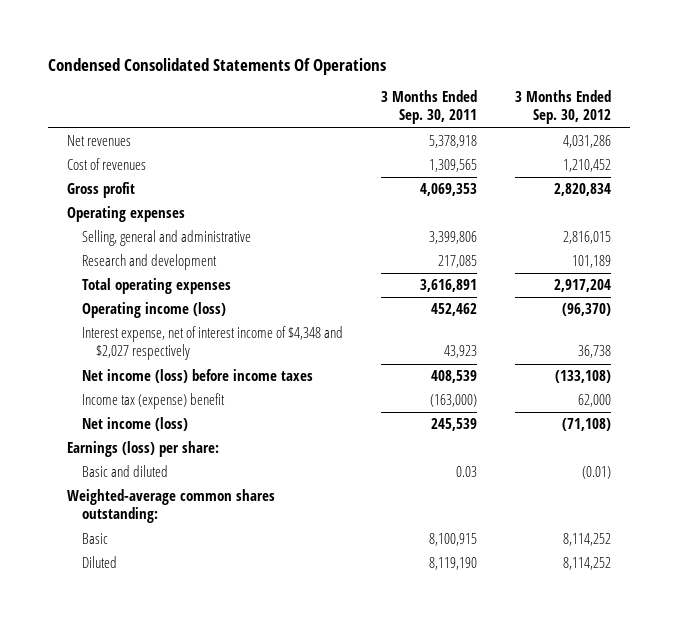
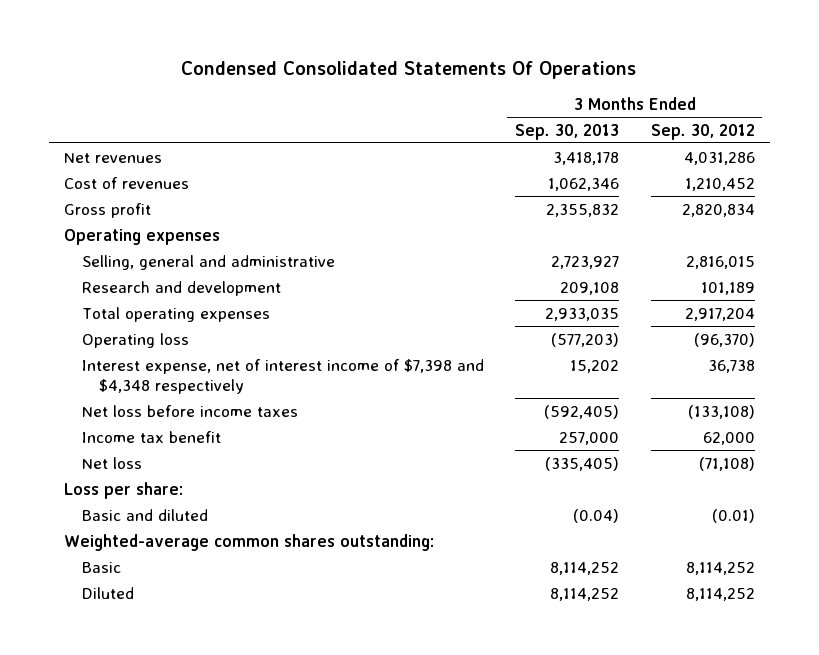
[380,90,477,125] 3 Months Ended Sep. 30, 2011 -> none
none -> [515,123,620,140] Sep. 30, 2013
[81,302,226,319] Operating income (loss) -> [81,332,189,348] Operating loss
[81,326,343,361] Interest expense, net of interest income of $4,348 and $2,027 respectively -> [81,358,484,395] Interest expense, net of interest income of $7,398 and $4,348 respectively
[81,369,313,384] Net income (loss) before income taxes -> [81,404,298,417] Net loss before income taxes
[81,393,225,410] Income tax (expense) benefit -> [81,430,221,443] Income tax benefit
[81,417,188,432] Net income (loss) -> [81,456,142,469] Net loss
[67,441,220,458] Earnings (loss) per share: -> [64,481,184,499] Loss per share:

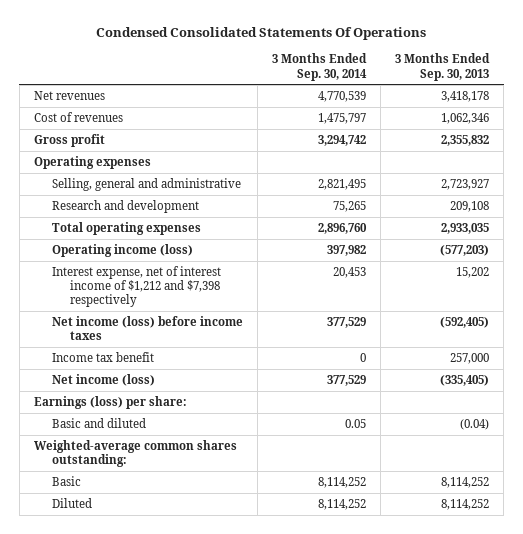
[650,123,755,140] Sep. 30, 2012 -> none
none -> [272,53,368,81] 3 Months Ended Sep. 30, 2014
[81,332,189,348] Operating loss -> [51,243,193,257] Operating income (loss)
[81,358,484,395] Interest expense, net of interest income of $7,398 and $4,348 respectively -> [51,265,221,308] Interest expense, net of interest income of $1,212 and $7,398 respectively
[81,404,298,417] Net loss before income taxes -> [51,315,243,341] Net income (loss) before income taxes
[81,456,142,469] Net loss -> [51,373,155,386] Net income (loss)
[64,481,184,499] Loss per share: -> [33,395,187,409] Earnings (loss) per share:

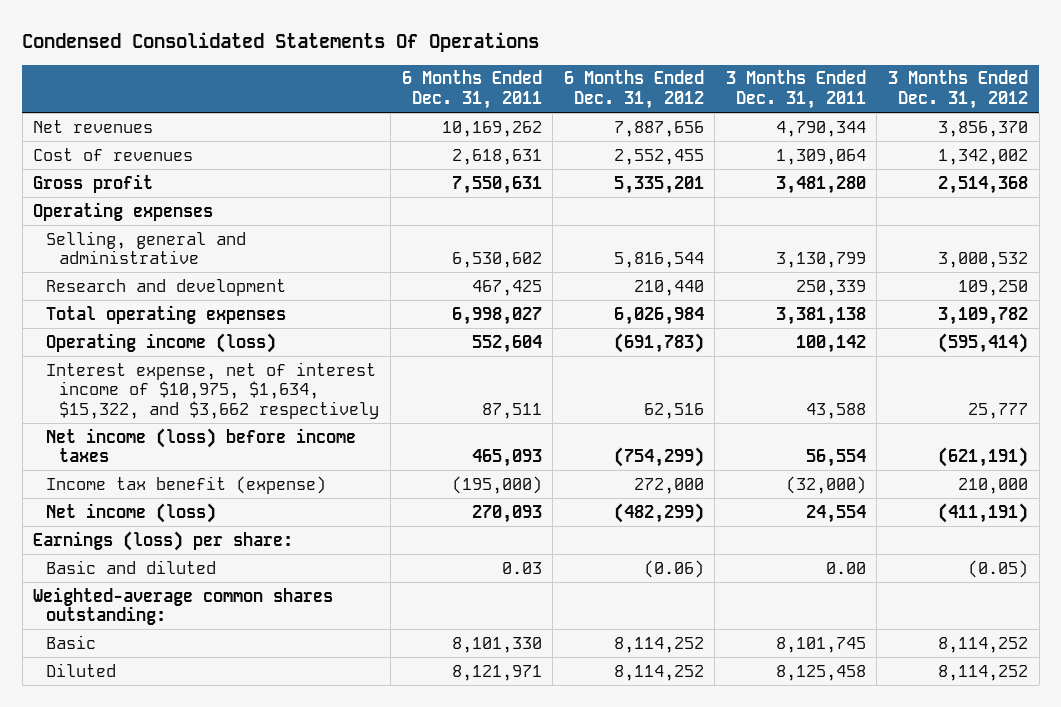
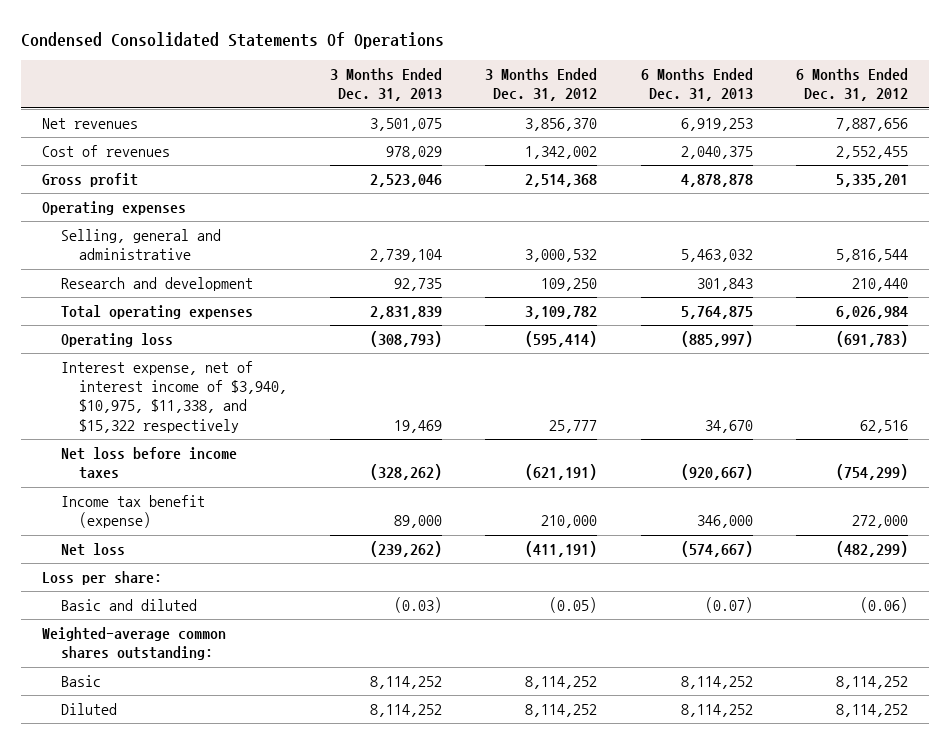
[401,70,542,109] 6 Months Ended Dec. 31, 2011 -> none
[725,70,866,109] 3 Months Ended Dec. 31, 2011 -> none
none -> [330,68,443,102] 3 Months Ended Dec. 31, 2013
none -> [640,68,753,102] 6 Months Ended Dec. 31, 2013
[46,332,277,353] Operating income (loss) -> [60,333,173,348] Operating loss
[46,361,380,419] Interest expense, net of interest income of $10,975, $1,634, $15,322, and $3,662 respectively -> [60,361,288,433] Interest expense, net of interest income of $3,940, $10,975, $11,338, and $15,322 respectively
[46,427,357,463] Net income (loss) before income taxes -> [60,447,237,480] Net loss before income taxes
[46,502,217,523] Net income (loss) -> [60,543,125,557] Net loss
[33,530,294,551] Earnings (loss) per share: -> [42,571,163,586] Loss per share:

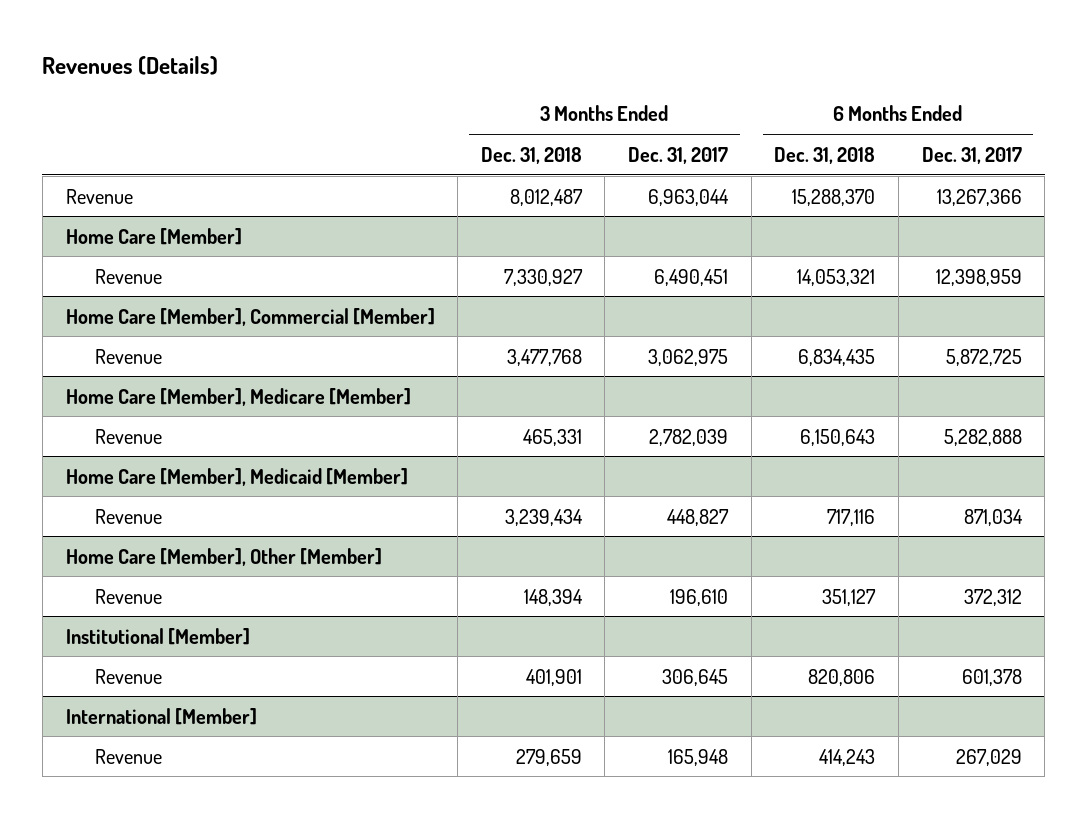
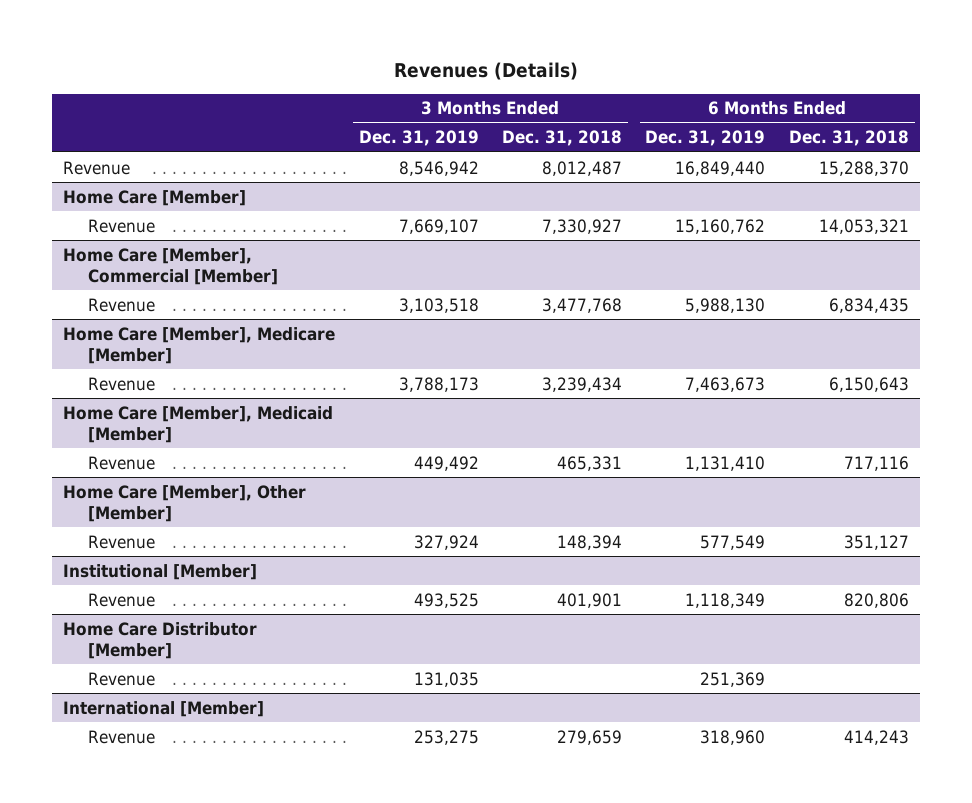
[628,146,729,164] Dec. 31, 2017 -> none
[921,146,1022,164] Dec. 31, 2017 -> none
none -> [358,130,479,147] Dec. 31, 2019
none -> [645,130,766,147] Dec. 31, 2019
[522,428,582,446] 465,331 -> [541,376,622,392] 3,239,434
[504,508,583,526] 3,239,434 -> [556,455,622,471] 465,331
none -> [63,621,258,659] Home Care Distributor [Member]
none -> [87,671,155,686] Revenue

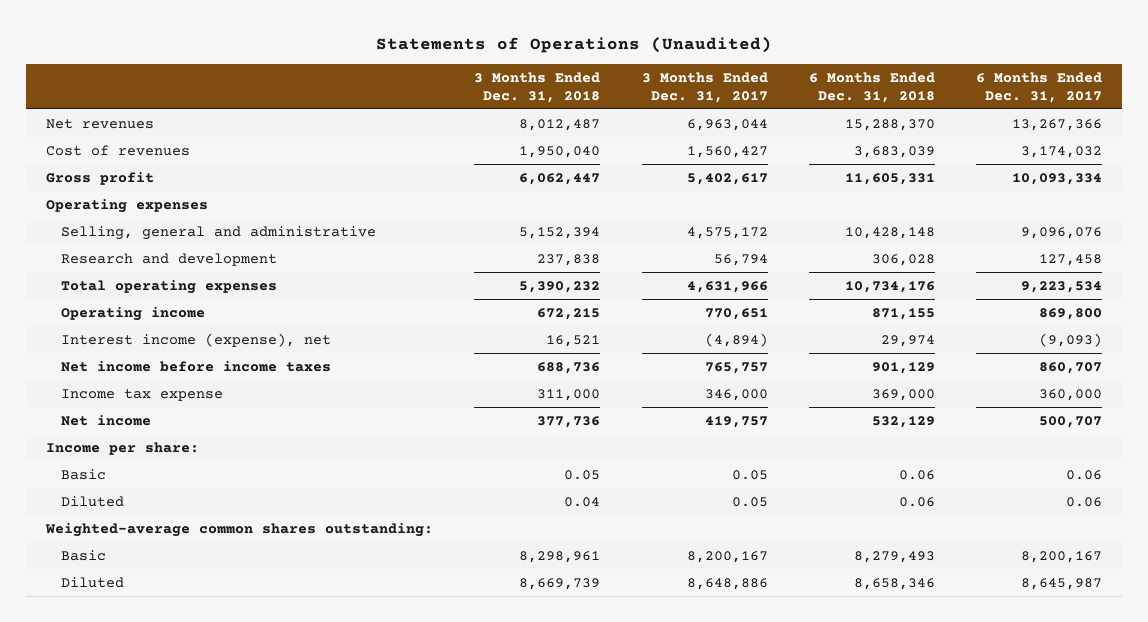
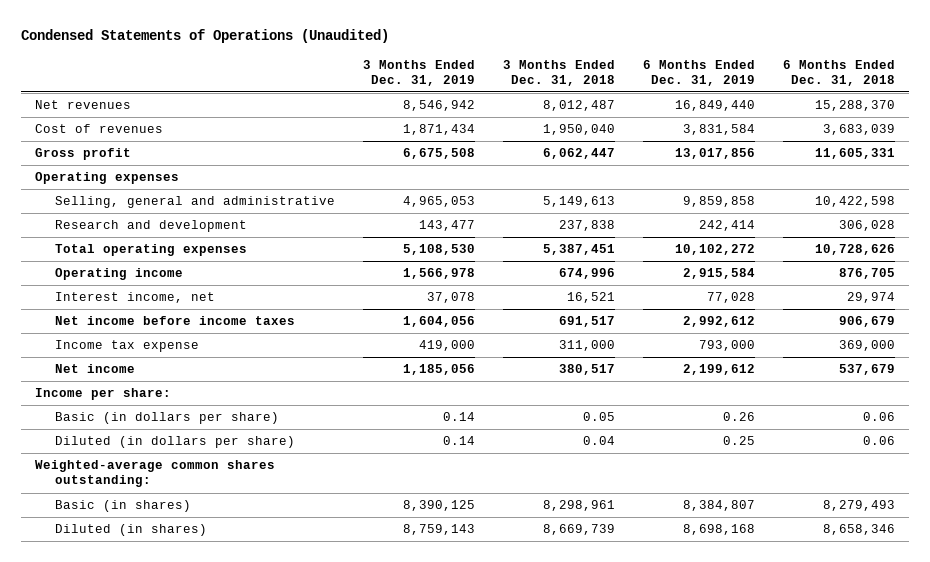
[376,37,773,54] Statements of Operations (Unaudited) -> [20,29,389,44] Condensed Statements of Operations (Unaudited)
[641,71,768,103] 3 Months Ended Dec. 31, 2017 -> none
[975,71,1102,103] 6 Months Ended Dec. 31, 2017 -> none
none -> [362,59,475,86] 3 Months Ended Dec. 31, 2019
none -> [642,59,755,86] 6 Months Ended Dec. 31, 2019
[519,226,601,239] 5,152,394 -> [542,196,615,208] 5,149,613
[844,226,935,239] 10,428,148 -> [814,196,895,208] 10,422,598
[519,280,601,293] 5,390,232 -> [542,244,615,256] 5,387,451
[844,280,935,293] 10,734,176 -> [814,244,895,256] 10,728,626
[537,307,601,320] 672,215 -> [558,268,615,280] 674,996
[871,307,935,320] 871,155 -> [838,268,895,280] 876,705
[60,332,331,347] Interest income (expense), net -> [54,292,215,304] Interest income, net
[537,361,601,374] 688,736 -> [558,316,615,328] 691,517
[871,361,935,374] 901,129 -> [838,316,895,328] 906,679
[537,415,601,428] 377,736 -> [558,364,615,376] 380,517
[871,415,935,428] 532,129 -> [838,364,895,376] 537,679
[60,468,106,480] Basic -> [54,412,279,425] Basic (in dollars per share)
[60,495,124,507] Diluted -> [54,436,295,449] Diluted (in dollars per share)
[60,549,106,561] Basic -> [54,500,191,513] Basic (in shares)
[60,576,124,588] Diluted -> [54,524,207,537] Diluted (in shares)

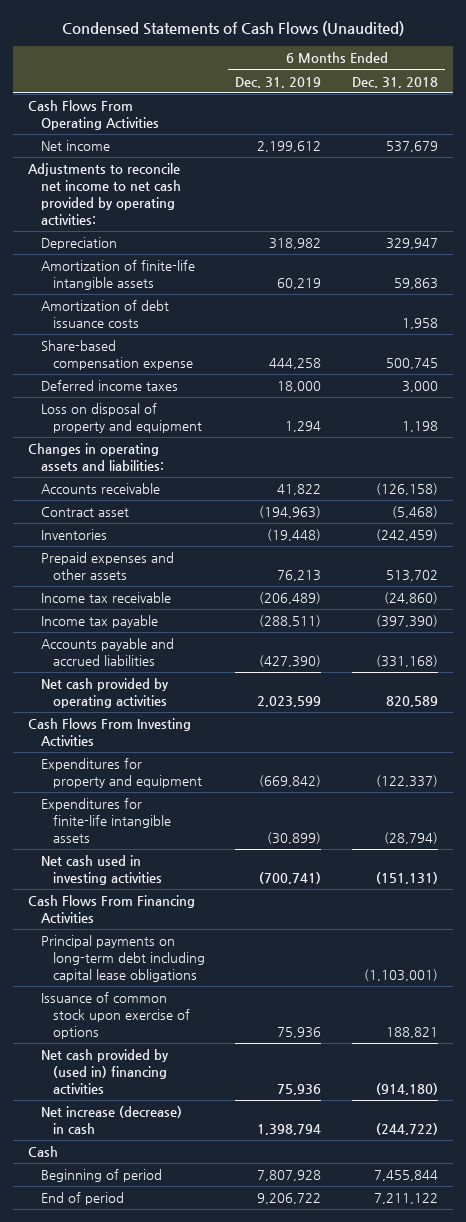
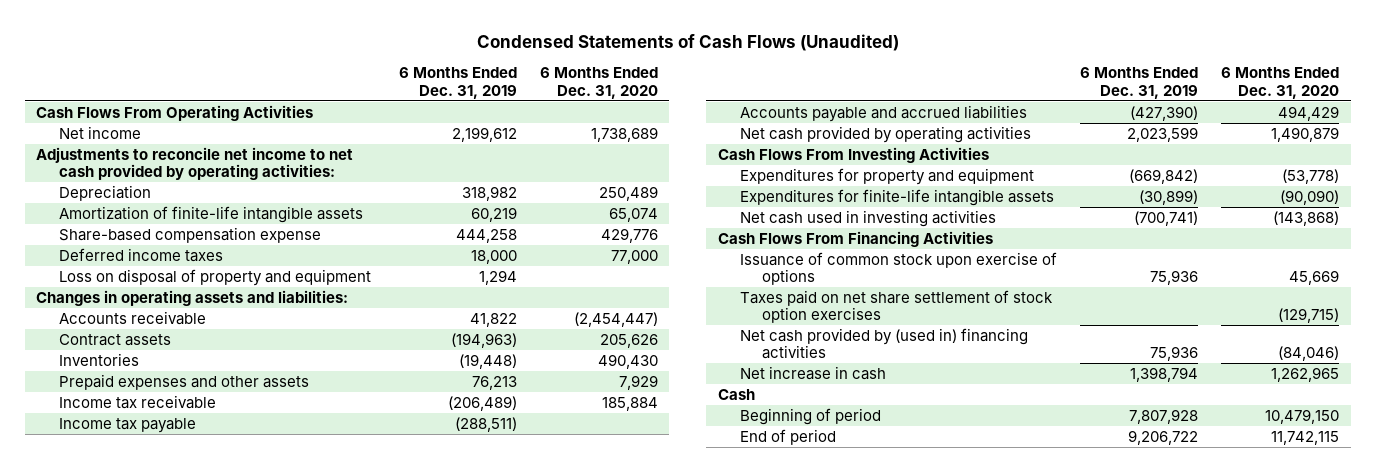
[351,76,438,88] Dec. 31, 2018 -> none
none -> [539,67,658,99] 6 Months Ended Dec. 31, 2020
[40,300,169,329] Amortization of debt issuance costs -> none
[40,507,129,518] Contract asset -> [58,333,171,346] Contract assets
[40,935,206,982] Principal payments on long-term debt including capital lease obligations -> none
none -> [740,289,1054,324] Taxes paid on net share settlement of stock option exercises
[40,1106,182,1135] Net increase (decrease) in cash -> [740,365,887,380] Net increase in cash

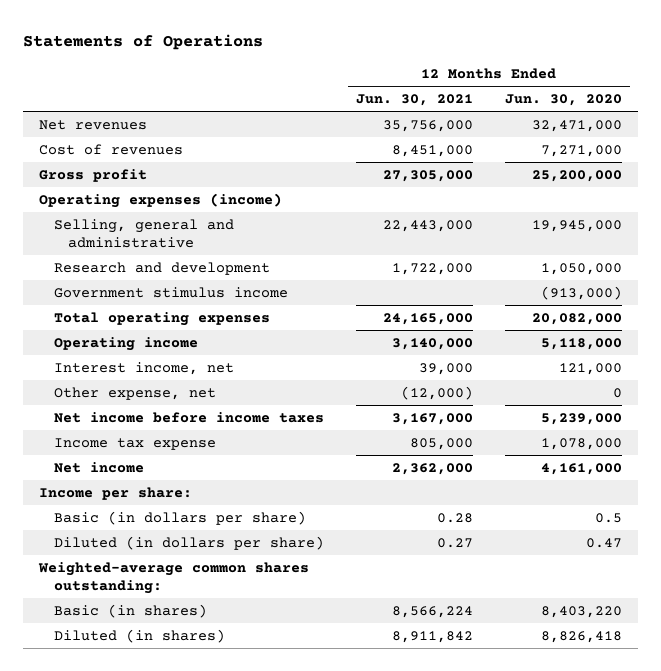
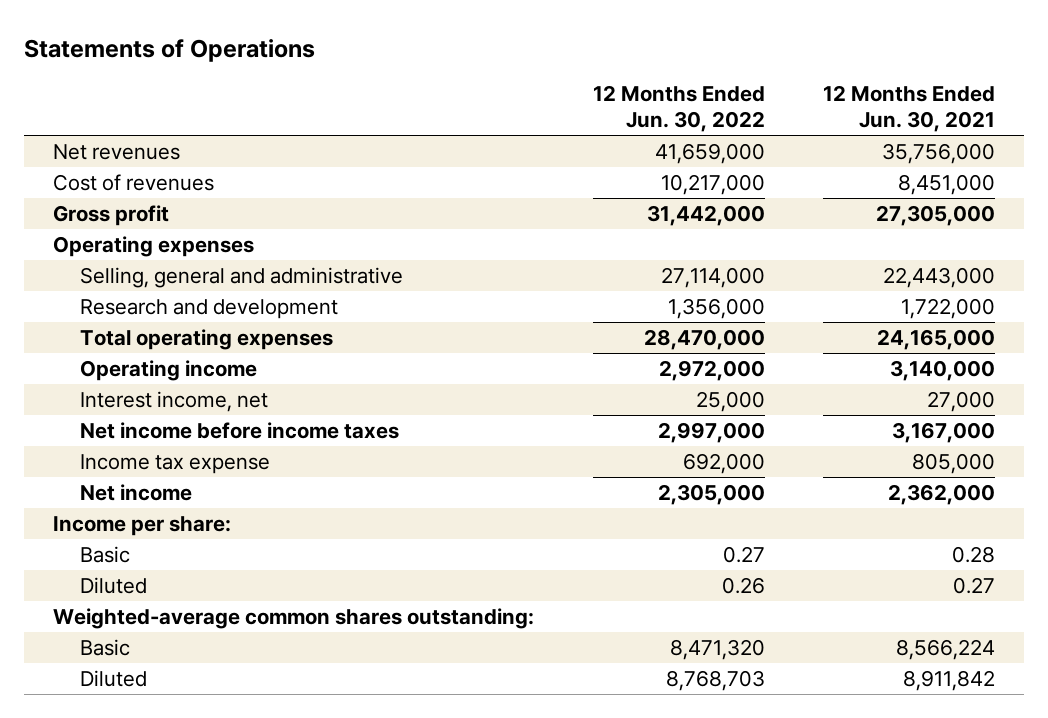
[504,94,622,107] Jun. 30, 2020 -> none
none -> [592,84,765,132] 12 Months Ended Jun. 30, 2022
[39,192,283,208] Operating expenses (income) -> [53,236,255,258] Operating expenses
[53,286,288,298] Government stimulus income -> none
[53,386,216,400] Other expense, net -> none
[418,362,473,375] 39,000 -> [926,391,995,413] 27,000
[53,510,306,525] Basic (in dollars per share) -> [79,546,130,564] Basic
[53,535,324,550] Diluted (in dollars per share) -> [79,577,147,595] Diluted
[53,603,207,618] Basic (in shares) -> [79,639,130,657] Basic
[53,628,225,643] Diluted (in shares) -> [79,670,147,688] Diluted

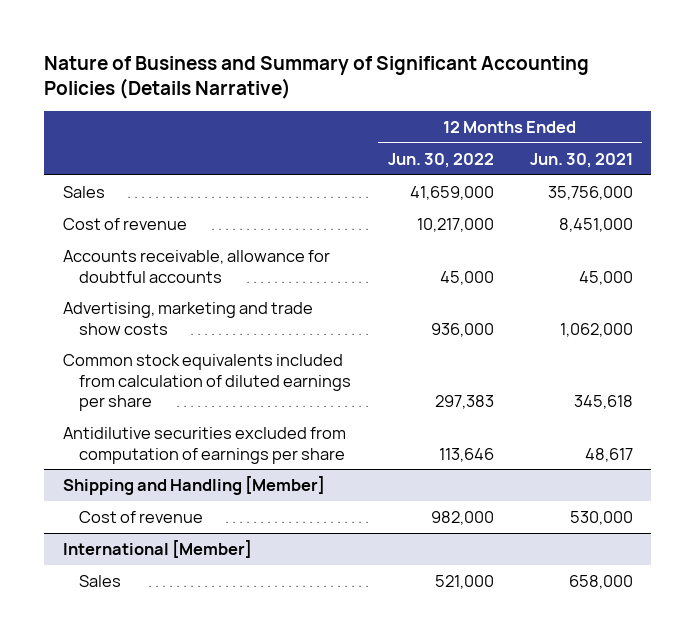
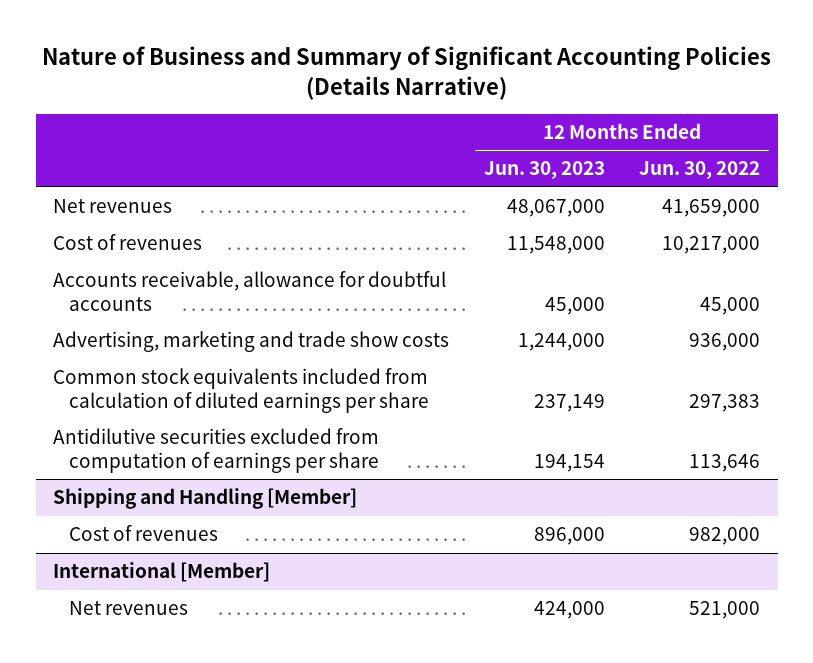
[529,152,633,168] Jun. 30, 2021 -> none
none -> [483,161,605,180] Jun. 30, 2023
[62,185,105,198] Sales -> [52,199,172,214] Net revenues
[62,217,187,230] Cost of revenue -> [52,234,202,251] Cost of revenues
[79,510,204,523] Cost of revenue -> [68,525,218,542] Cost of revenues
[79,574,122,587] Sales -> [68,601,188,616] Net revenues

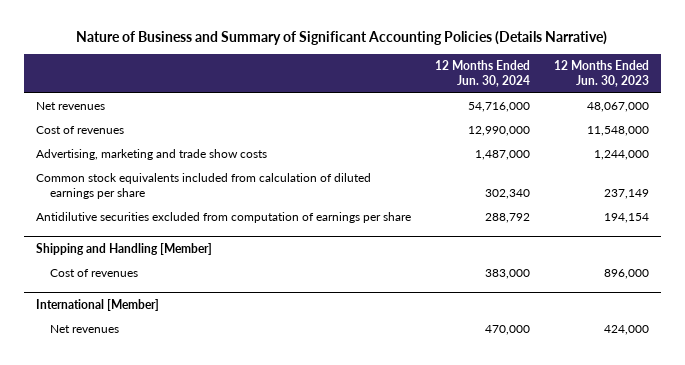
[639,161,761,180] Jun. 30, 2022 -> none
none -> [434,59,530,88] 12 Months Ended Jun. 30, 2024
[52,271,446,311] Accounts receivable, allowance for doubtful accounts -> none

